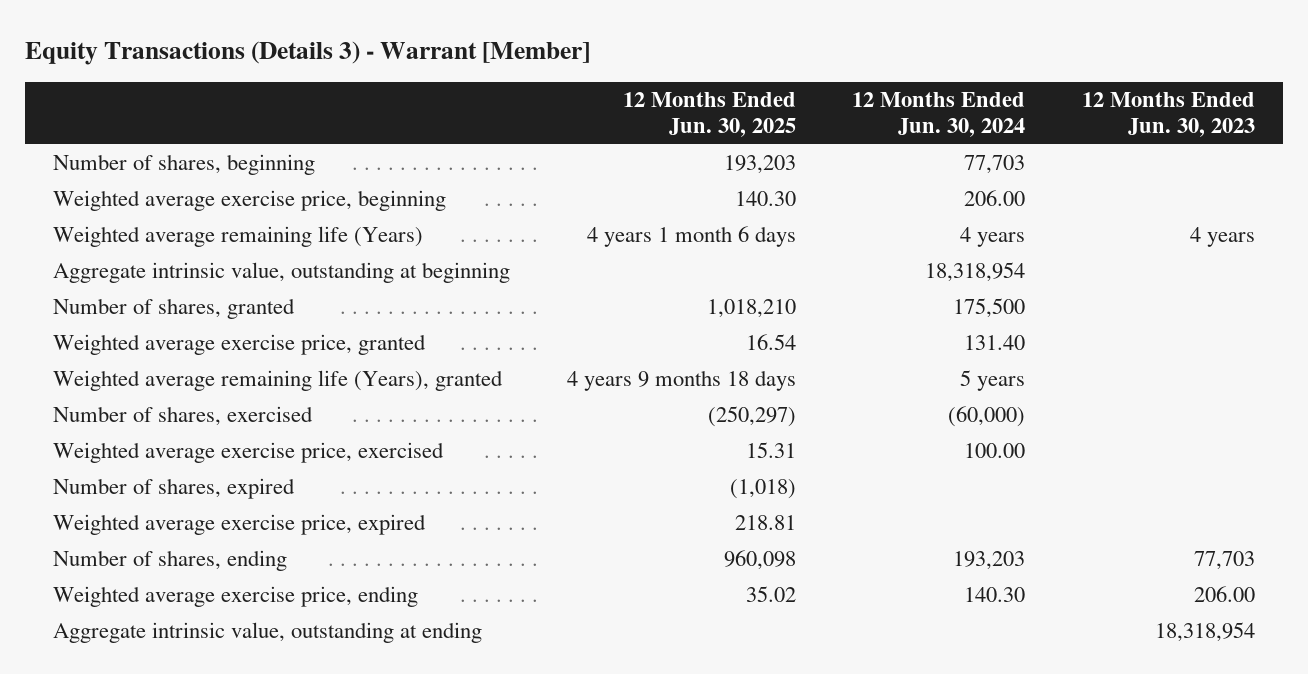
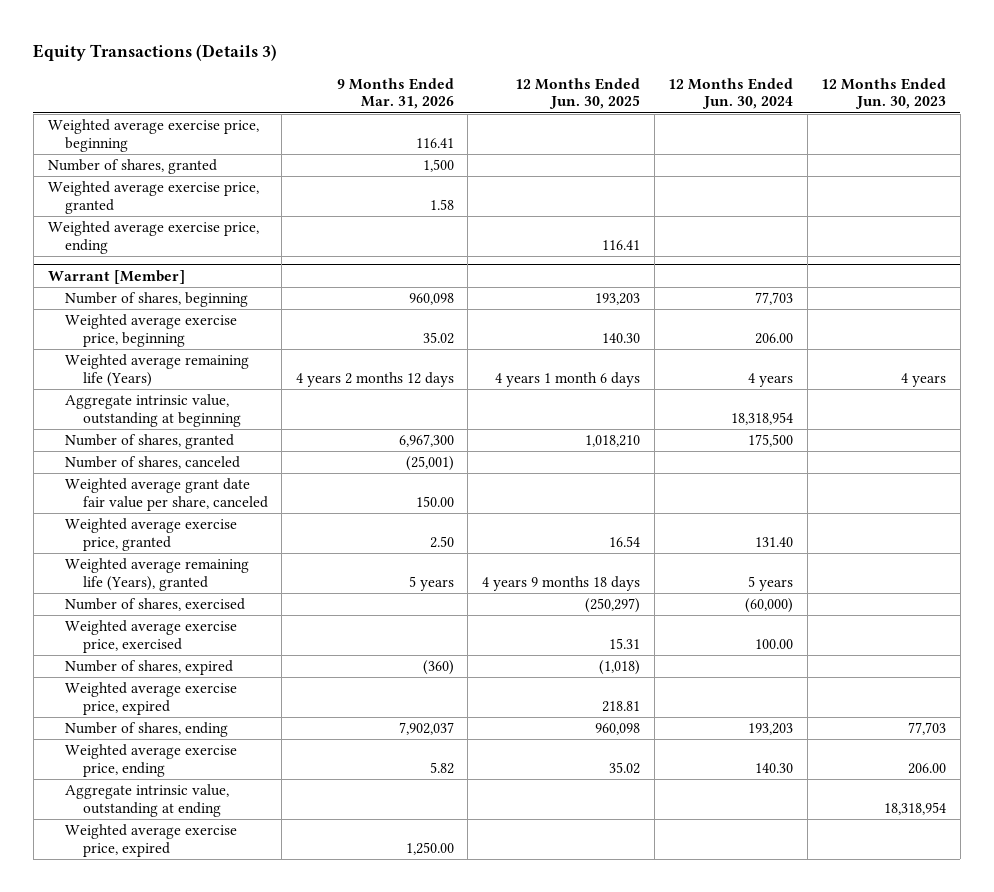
[24,41,590,66] Equity Transactions (Details 3) - Warrant [Member] -> [33,44,278,62] Equity Transactions (Details 3)
none -> [336,77,454,110] 9 Months Ended Mar. 31, 2026
none -> [47,119,259,152] Weighted average exercise price, beginning
none -> [47,159,217,175] Number of shares, granted
none -> [47,181,259,214] Weighted average exercise price, granted
none -> [47,221,259,254] Weighted average exercise price, ending
none -> [47,269,185,284] Warrant [Member]
none -> [65,456,241,470] Number of shares, canceled
none -> [65,478,268,511] Weighted average grant date fair value per share, canceled
none -> [65,824,238,857] Weighted average exercise price, expired

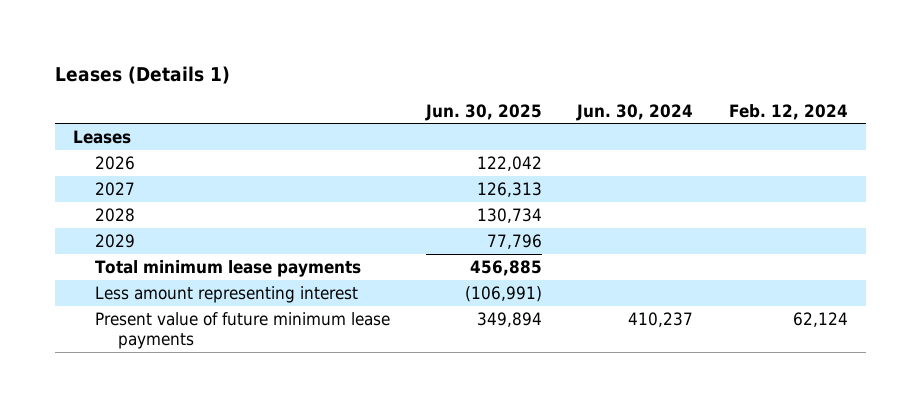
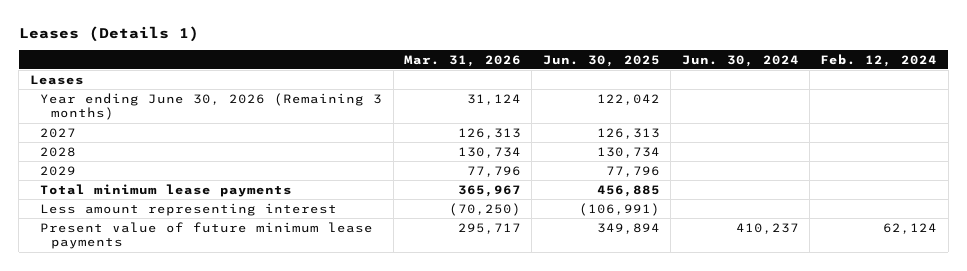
none -> [404,54,522,67] Mar. 31, 2026
[95,155,136,170] 2026 -> [40,92,383,121] Year ending June 30, 2026 (Remaining 3 months)

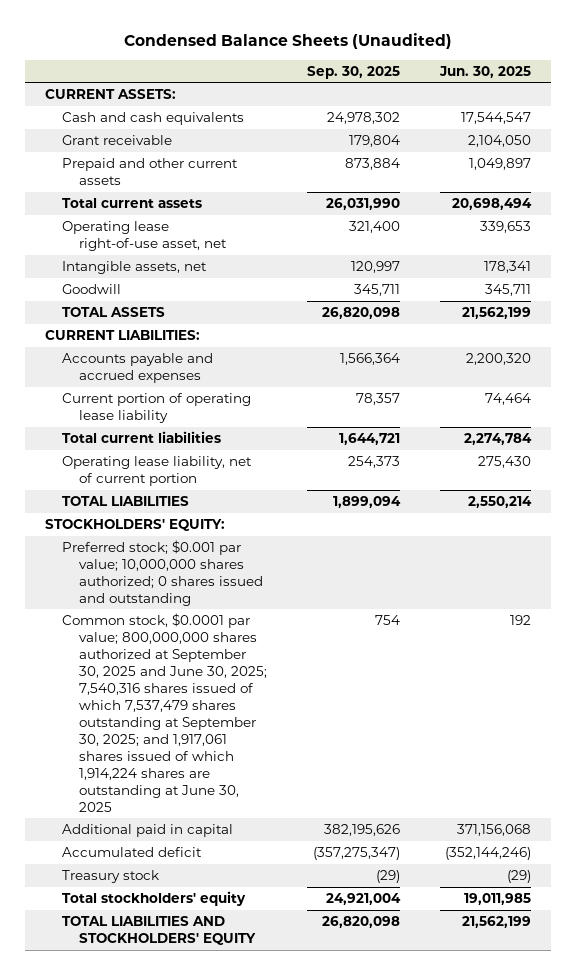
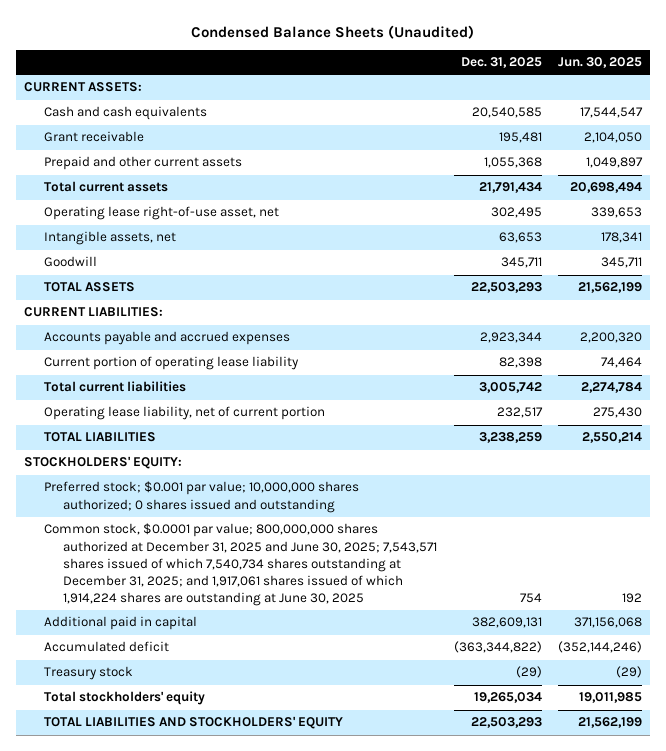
[306,65,400,79] Sep. 30, 2025 -> none
none -> [460,57,542,69] Dec. 31, 2025
[61,613,267,812] Common stock, $0.0001 par value; 800,000,000 shares authorized at September 30, 2025 and June 30, 2025; 7,540,316 shares issued of which 7,537,479 shares outstanding at September 30, 2025; and 1,917,061 shares issued of which 1,914,224 shares are outstanding at June 30, 2025 -> [43,523,438,607] Common stock, $0.0001 par value; 800,000,000 shares authorized at December 31, 2025 and June 30, 2025; 7,543,571 shares issued of which 7,540,734 shares outstanding at December 31, 2025; and 1,917,061 shares issued of which 1,914,224 shares are outstanding at June 30, 2025

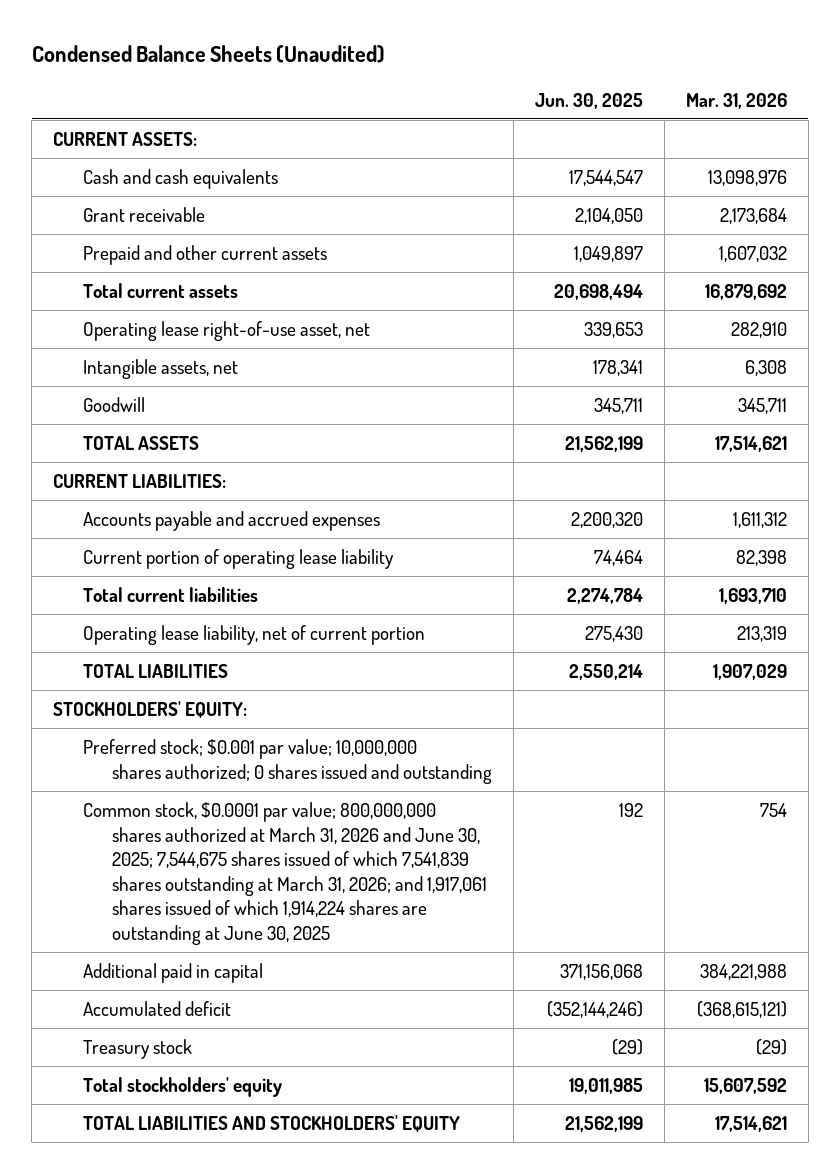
[460,57,542,69] Dec. 31, 2025 -> none
none -> [685,92,787,109] Mar. 31, 2026
[43,523,438,607] Common stock, $0.0001 par value; 800,000,000 shares authorized at December 31, 2025 and June 30, 2025; 7,543,571 shares issued of which 7,540,734 shares outstanding at December 31, 2025; and 1,917,061 shares issued of which 1,914,224 shares are outstanding at June 30, 2025 -> [82,802,488,945] Common stock, $0.0001 par value; 800,000,000 shares authorized at March 31, 2026 and June 30, 2025; 7,544,675 shares issued of which 7,541,839 shares outstanding at March 31, 2026; and 1,917,061 shares issued of which 1,914,224 shares are outstanding at June 30, 2025

